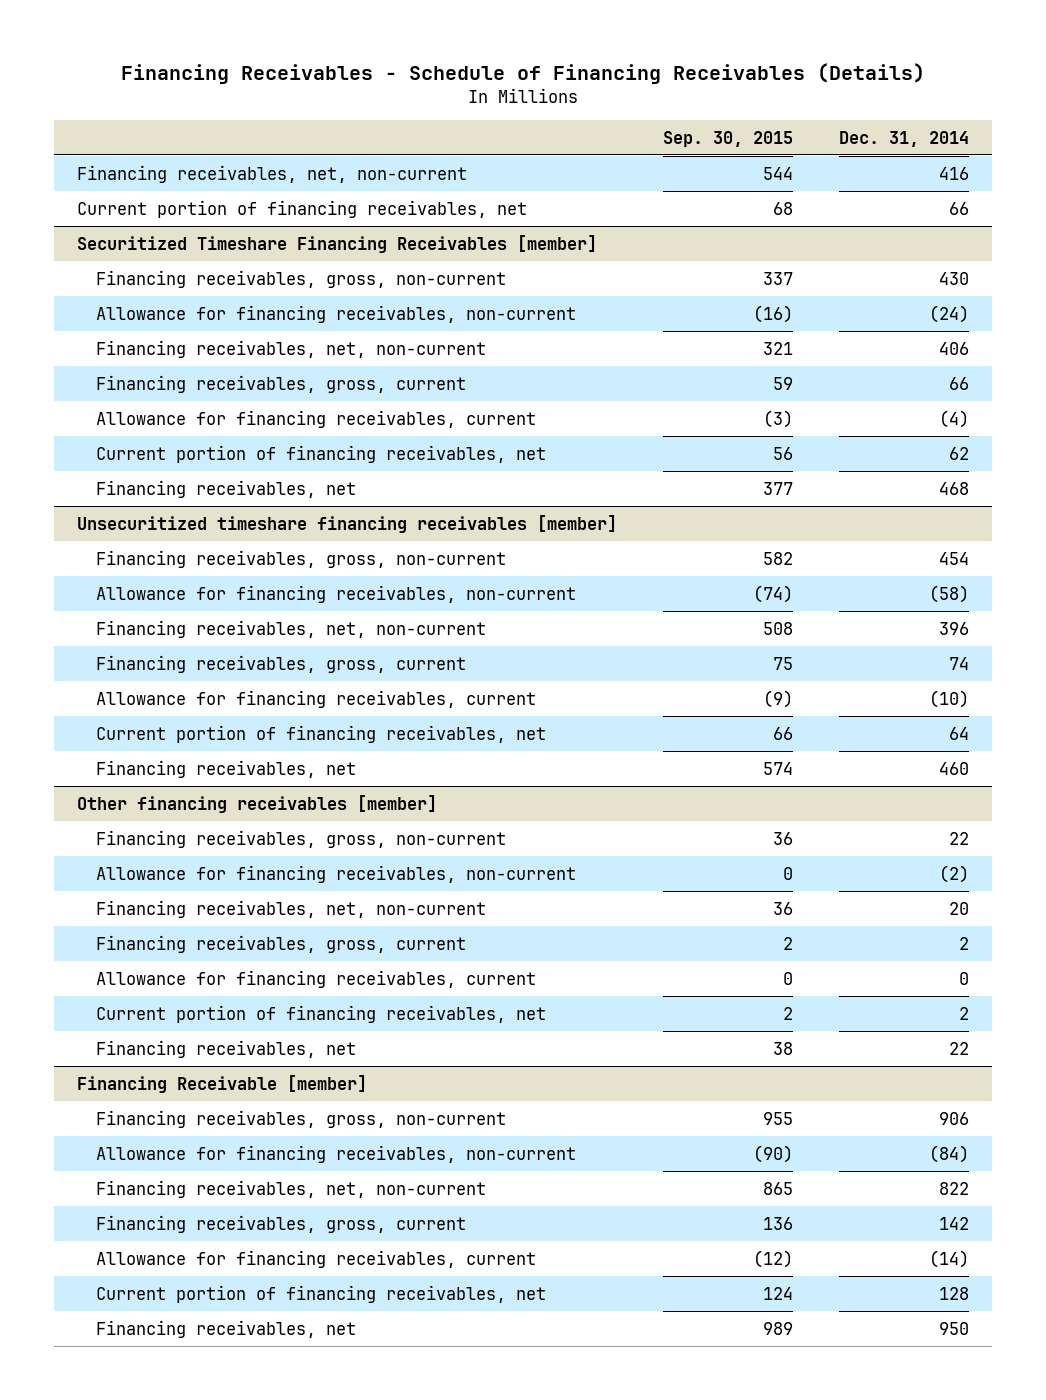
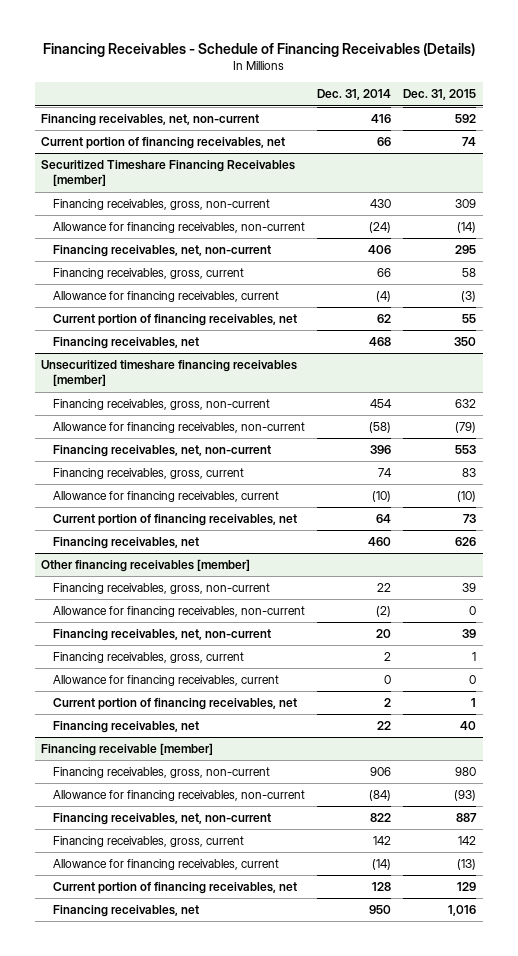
[662,130,793,147] Sep. 30, 2015 -> none
none -> [403,89,477,101] Dec. 31, 2015
[76,1074,367,1093] Financing Receivable [member] -> [41,743,214,757] Financing receivable [member]

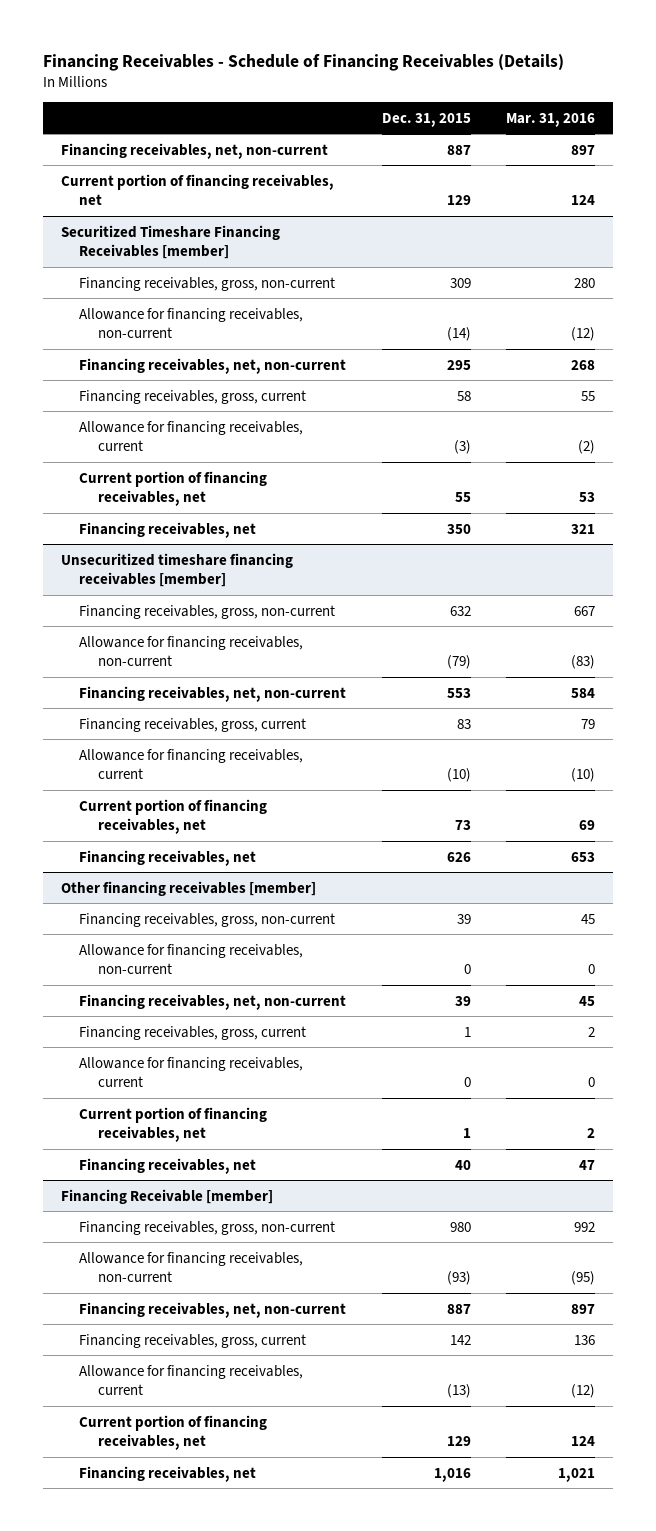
[317,89,392,101] Dec. 31, 2014 -> none
none -> [506,112,596,127] Mar. 31, 2016
[455,114,477,124] 592 -> [446,144,471,155] 887
[462,137,477,147] 74 -> [446,195,471,206] 129
[41,743,214,757] Financing receivable [member] -> [60,1188,273,1204] Financing Receivable [member]

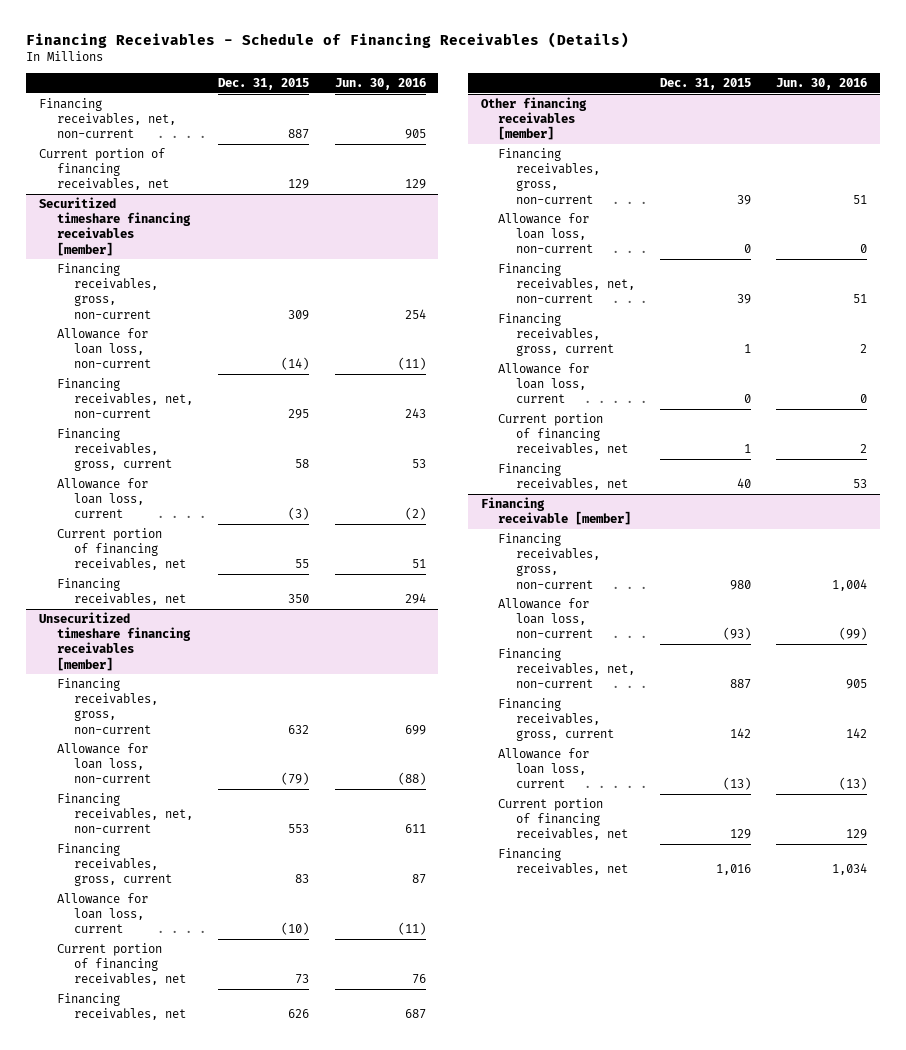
[506,112,596,127] Mar. 31, 2016 -> none
none -> [334,78,426,91] Jun. 30, 2016
[60,224,280,260] Securitized Timeshare Financing Receivables [member] -> [39,196,191,256] Securitized timeshare financing receivables [member]
[79,307,304,339] Allowance for financing receivables, non-current -> [56,327,152,369] Allowance for loan loss, non-current
[79,420,304,452] Allowance for financing receivables, current -> [56,477,148,519] Allowance for loan loss, current
[79,635,304,667] Allowance for financing receivables, non-current -> [56,742,152,784] Allowance for loan loss, non-current
[79,748,304,780] Allowance for financing receivables, current -> [56,892,148,934] Allowance for loan loss, current
[79,943,304,975] Allowance for financing receivables, non-current -> [498,212,593,254] Allowance for loan loss, non-current
[79,1056,304,1088] Allowance for financing receivables, current -> [498,362,590,404] Allowance for loan loss, current
[60,1188,273,1204] Financing Receivable [member] -> [480,496,632,526] Financing receivable [member]
[79,1251,304,1283] Allowance for financing receivables, non-current -> [498,597,593,639] Allowance for loan loss, non-current
[79,1364,304,1396] Allowance for financing receivables, current -> [498,747,590,789] Allowance for loan loss, current

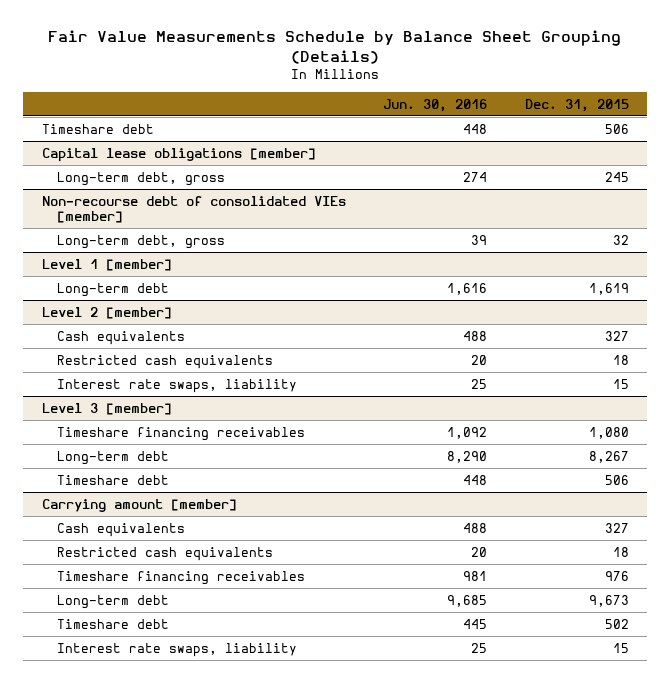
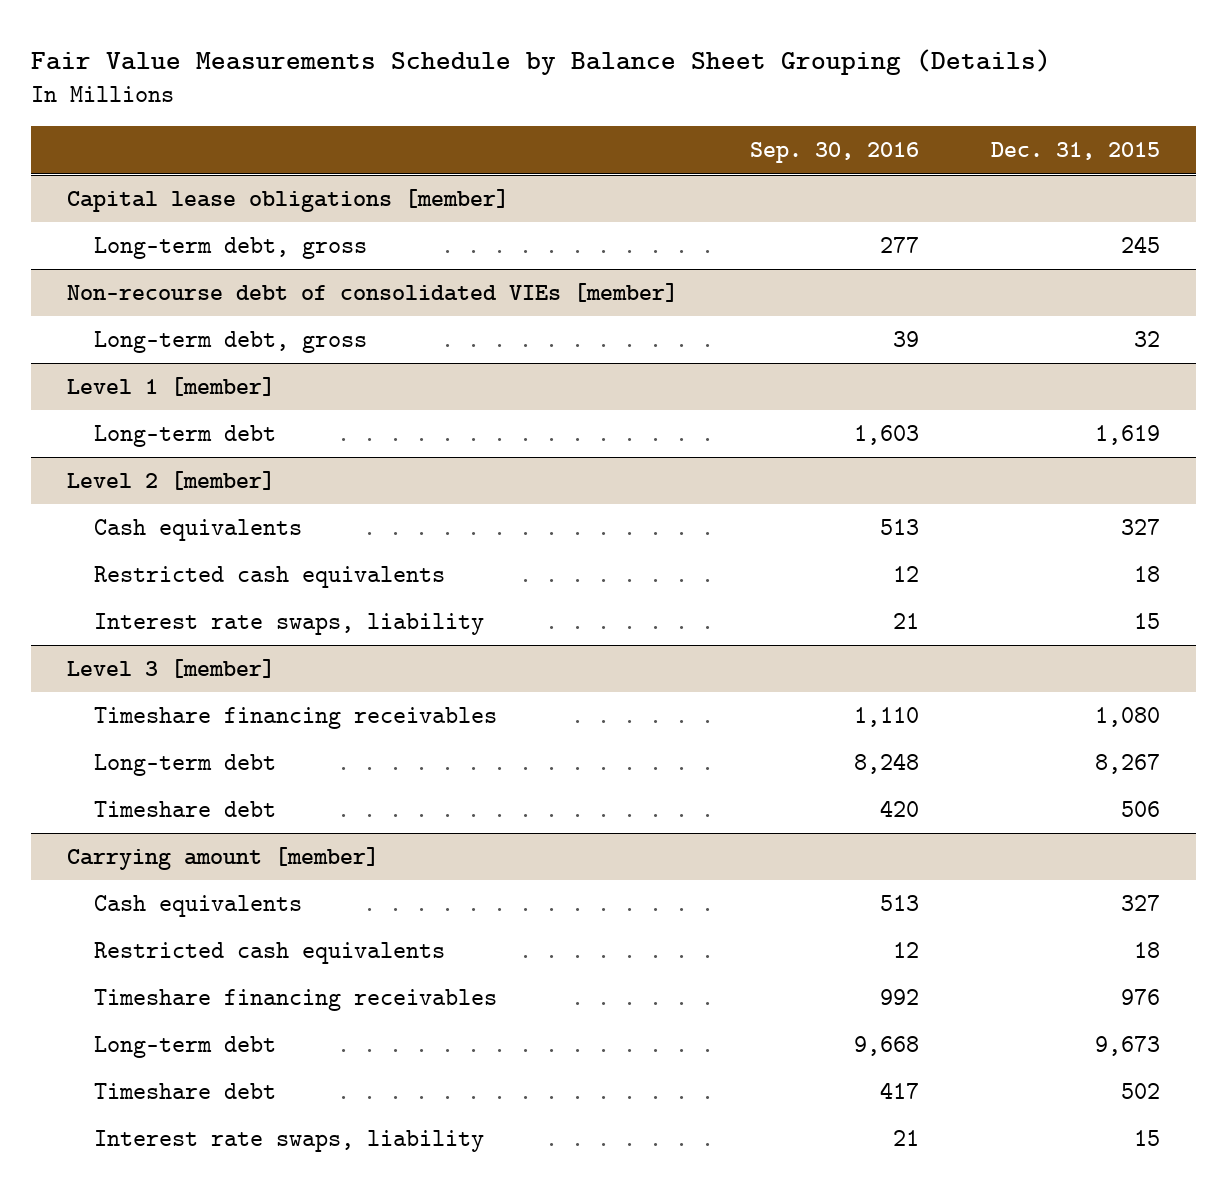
[383,98,488,112] Jun. 30, 2016 -> none
none -> [750,142,920,164] Sep. 30, 2016
[41,123,154,134] Timeshare debt -> none

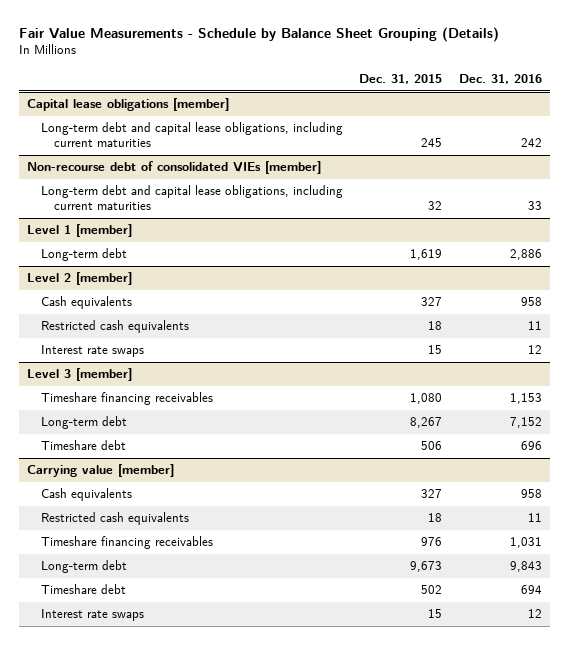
[31,49,1052,76] Fair Value Measurements Schedule by Balance Sheet Grouping (Details) -> [18,26,499,42] Fair Value Measurements - Schedule by Balance Sheet Grouping (Details)
[750,142,920,164] Sep. 30, 2016 -> none
none -> [458,74,542,85] Dec. 31, 2016
[94,237,368,260] Long-term debt, gross -> [40,122,343,148] Long-term debt and capital lease obligations, including current maturities
[94,331,368,354] Long-term debt, gross -> none
none -> [40,185,343,211] Long-term debt and capital lease obligations, including current maturities
[94,613,485,636] Interest rate swaps, liability -> [40,345,144,358] Interest rate swaps
[67,847,380,871] Carrying amount [member] -> [26,464,174,478] Carrying value [member]
[94,1130,485,1153] Interest rate swaps, liability -> [40,609,144,622] Interest rate swaps

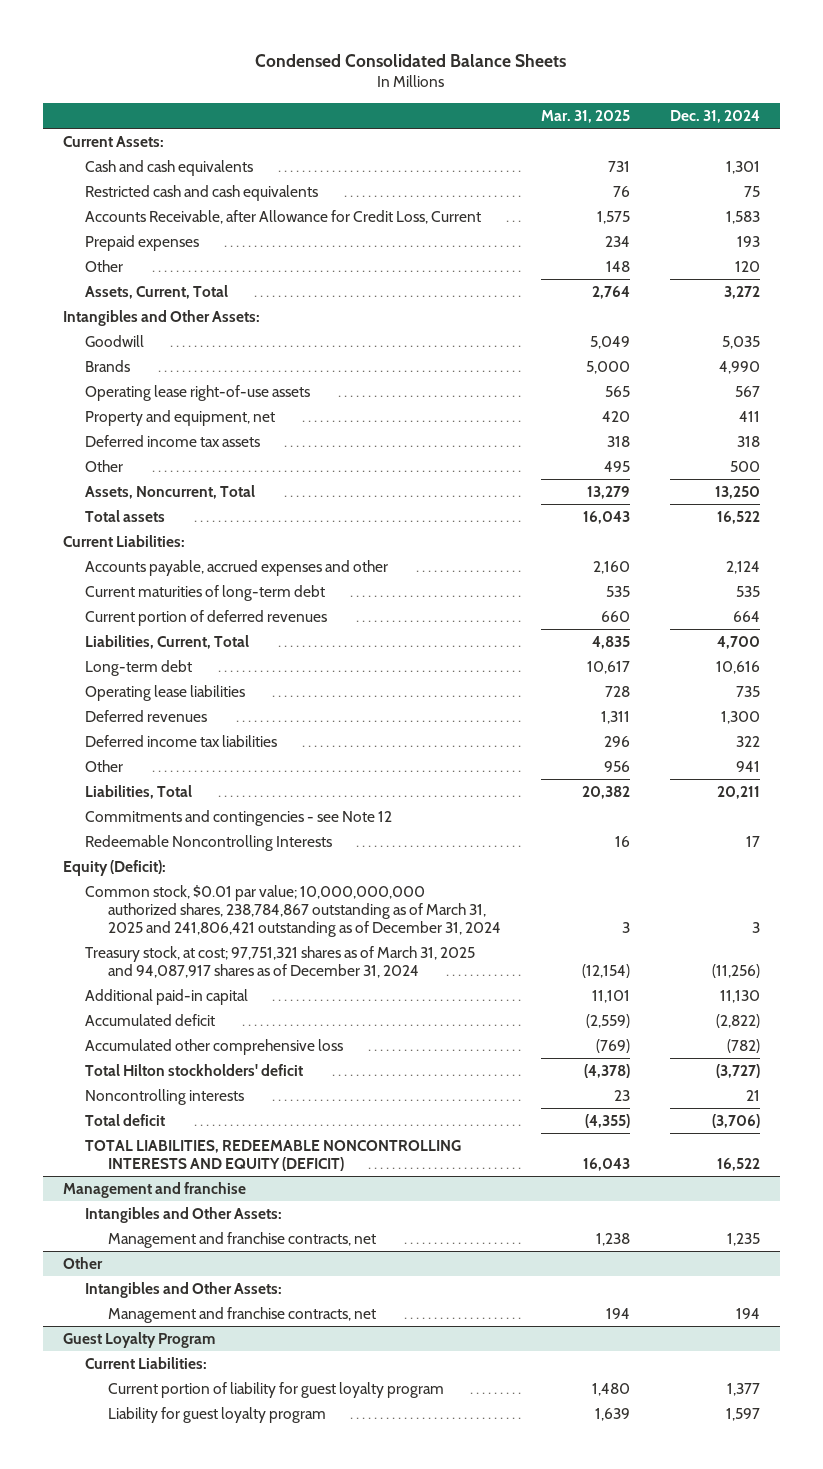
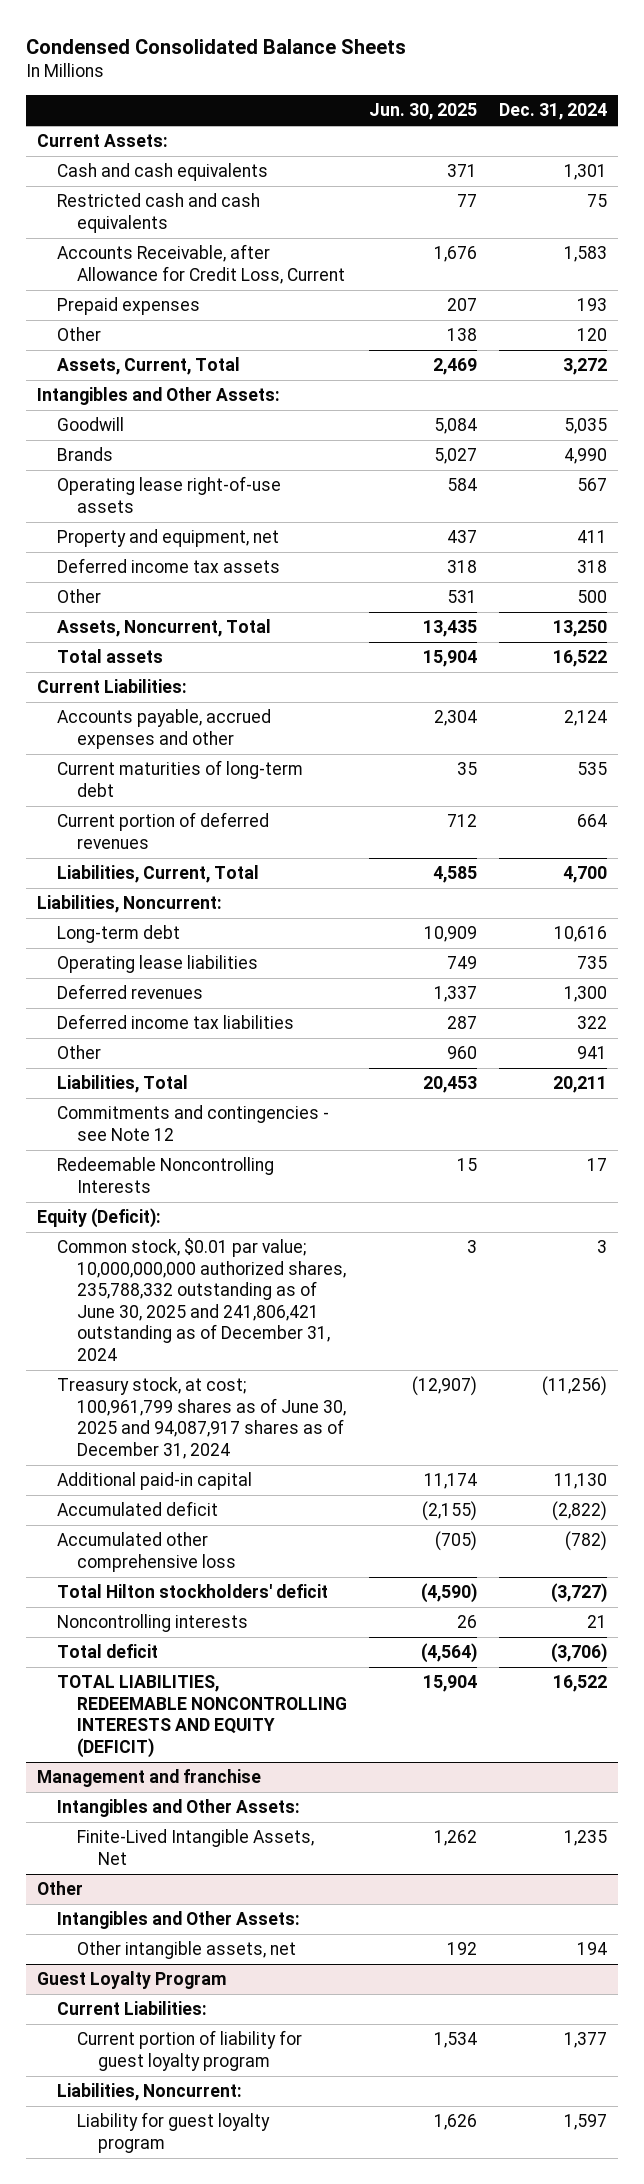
[540,109,630,123] Mar. 31, 2025 -> none
none -> [369,103,478,121] Jun. 30, 2025
none -> [37,895,223,914] Liabilities, Noncurrent:
[85,885,501,937] Common stock, $0.01 par value; 10,000,000,000 authorized shares, 238,784,867 outstanding as of March 31, 2025 and 241,806,421 outstanding as of December 31, 2024 -> [57,1238,347,1361] Common stock, $0.01 par value; 10,000,000,000 authorized shares, 235,788,332 outstanding as of June 30, 2025 and 241,806,421 outstanding as of December 31, 2024
[85,946,476,978] Treasury stock, at cost; 97,751,321 shares as of March 31, 2025 and 94,087,917 shares as of December 31, 2024 -> [57,1377,347,1459] Treasury stock, at cost; 100,961,799 shares as of June 30, 2025 and 94,087,917 shares as of December 31, 2024
[107,1232,376,1249] Management and franchise contracts, net -> [77,1829,315,1865] Finite-Lived Intangible Assets, Net
[107,1307,376,1324] Management and franchise contracts, net -> [77,1941,297,1960] Other intangible assets, net
none -> [57,2083,243,2102] Liabilities, Noncurrent:

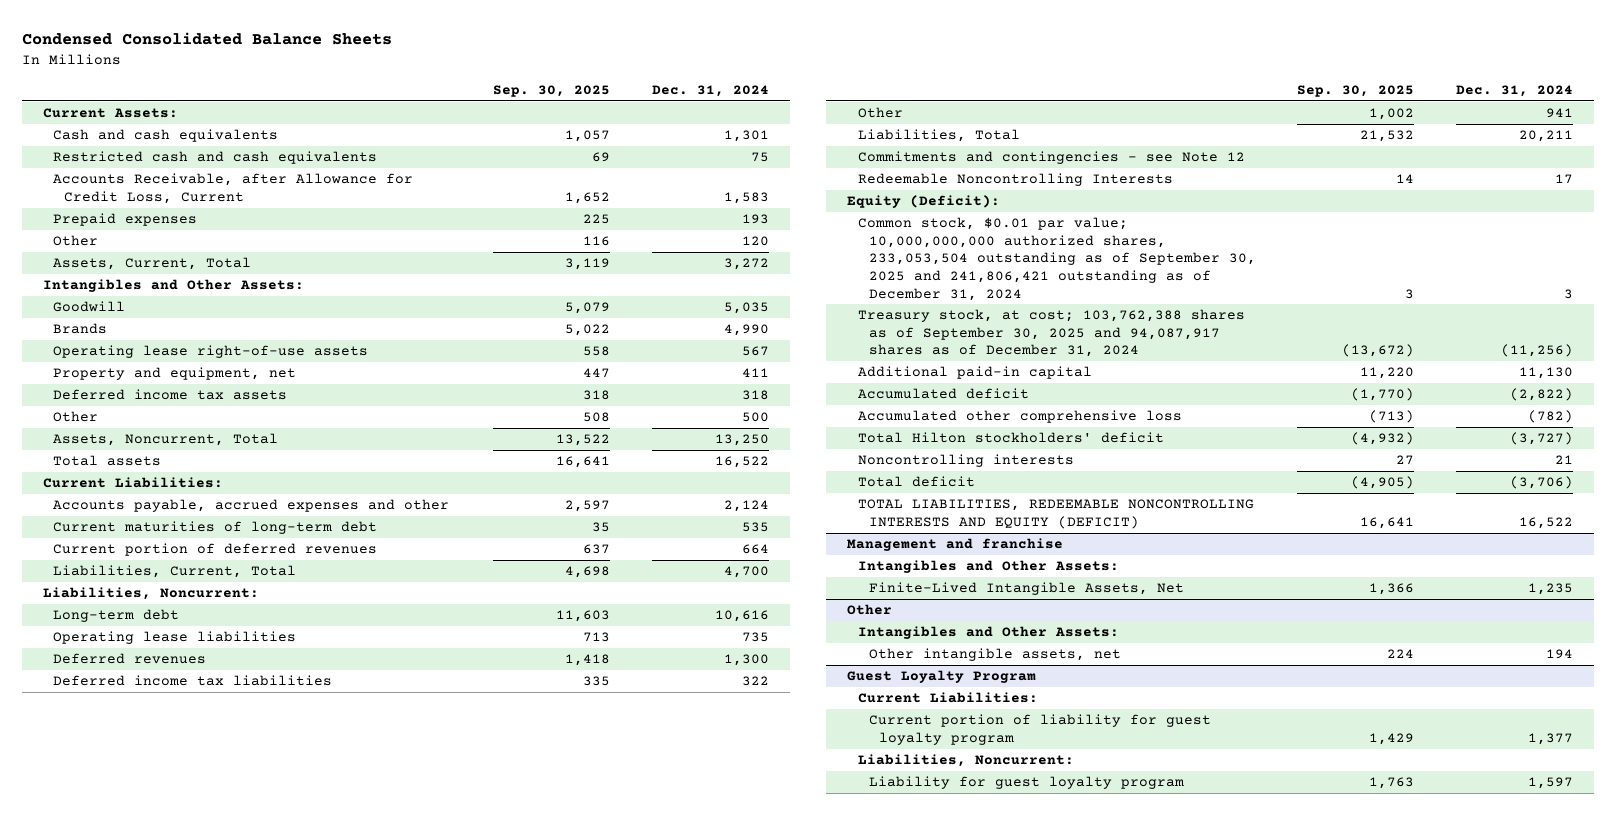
[369,103,478,121] Jun. 30, 2025 -> none
none -> [493,85,611,98] Sep. 30, 2025
[57,1238,347,1361] Common stock, $0.01 par value; 10,000,000,000 authorized shares, 235,788,332 outstanding as of June 30, 2025 and 241,806,421 outstanding as of December 31, 2024 -> [857,217,1256,301] Common stock, $0.01 par value; 10,000,000,000 authorized shares, 233,053,504 outstanding as of September 30, 2025 and 241,806,421 outstanding as of December 31, 2024
[57,1377,347,1459] Treasury stock, at cost; 100,961,799 shares as of June 30, 2025 and 94,087,917 shares as of December 31, 2024 -> [857,309,1245,358] Treasury stock, at cost; 103,762,388 shares as of September 30, 2025 and 94,087,917 shares as of December 31, 2024

